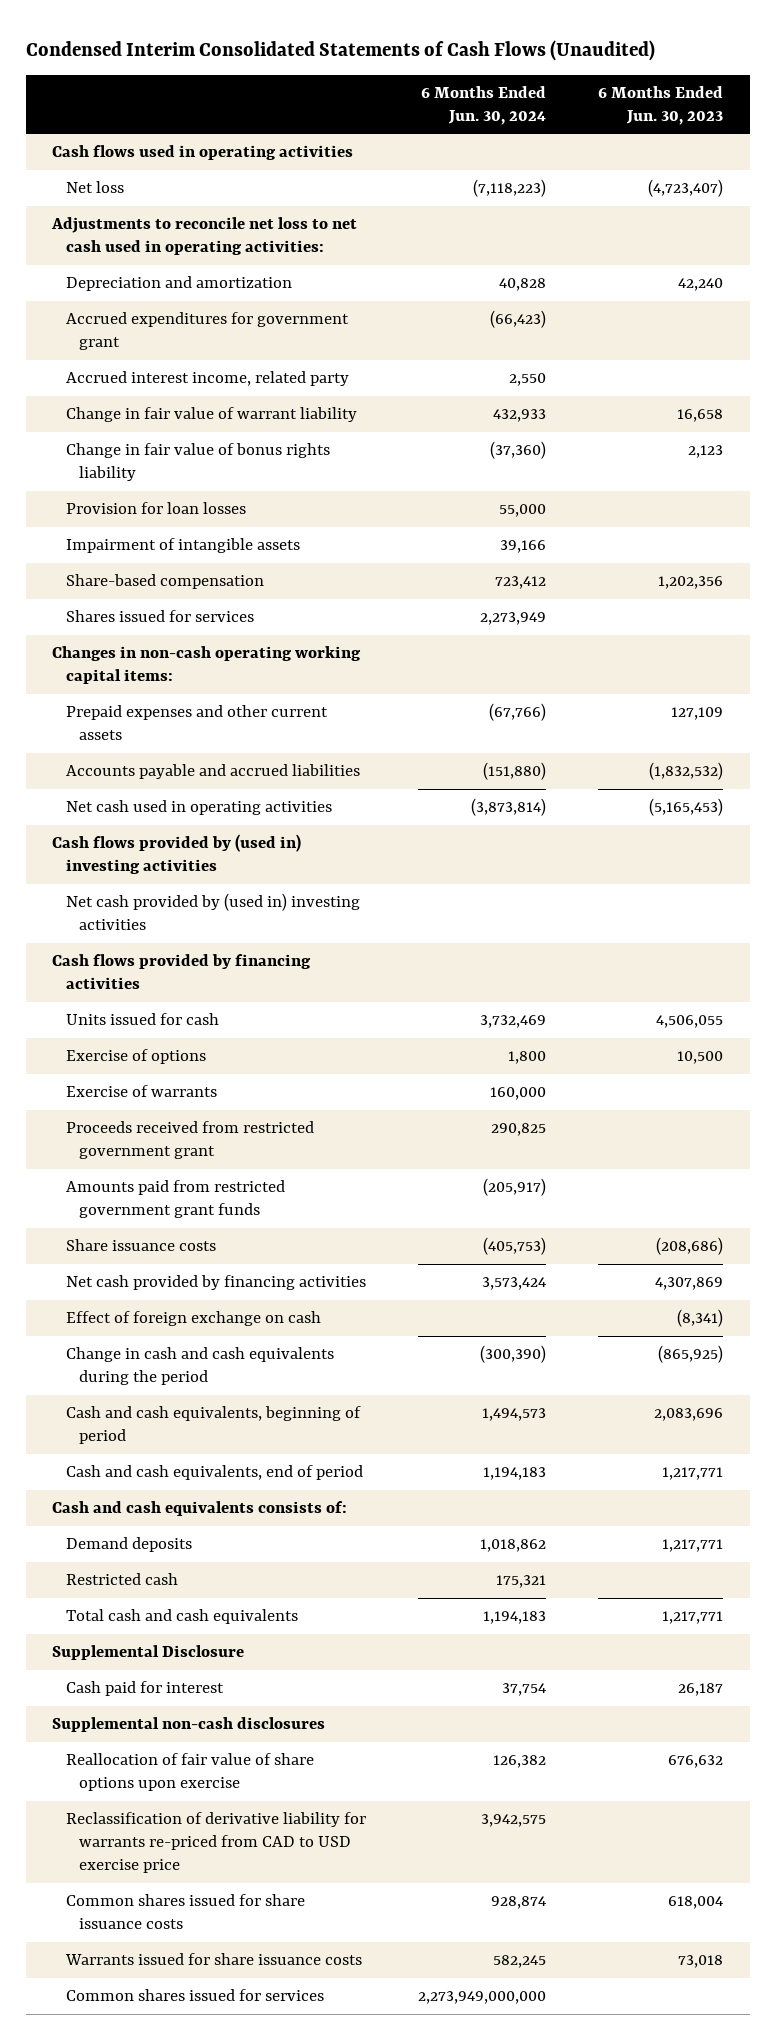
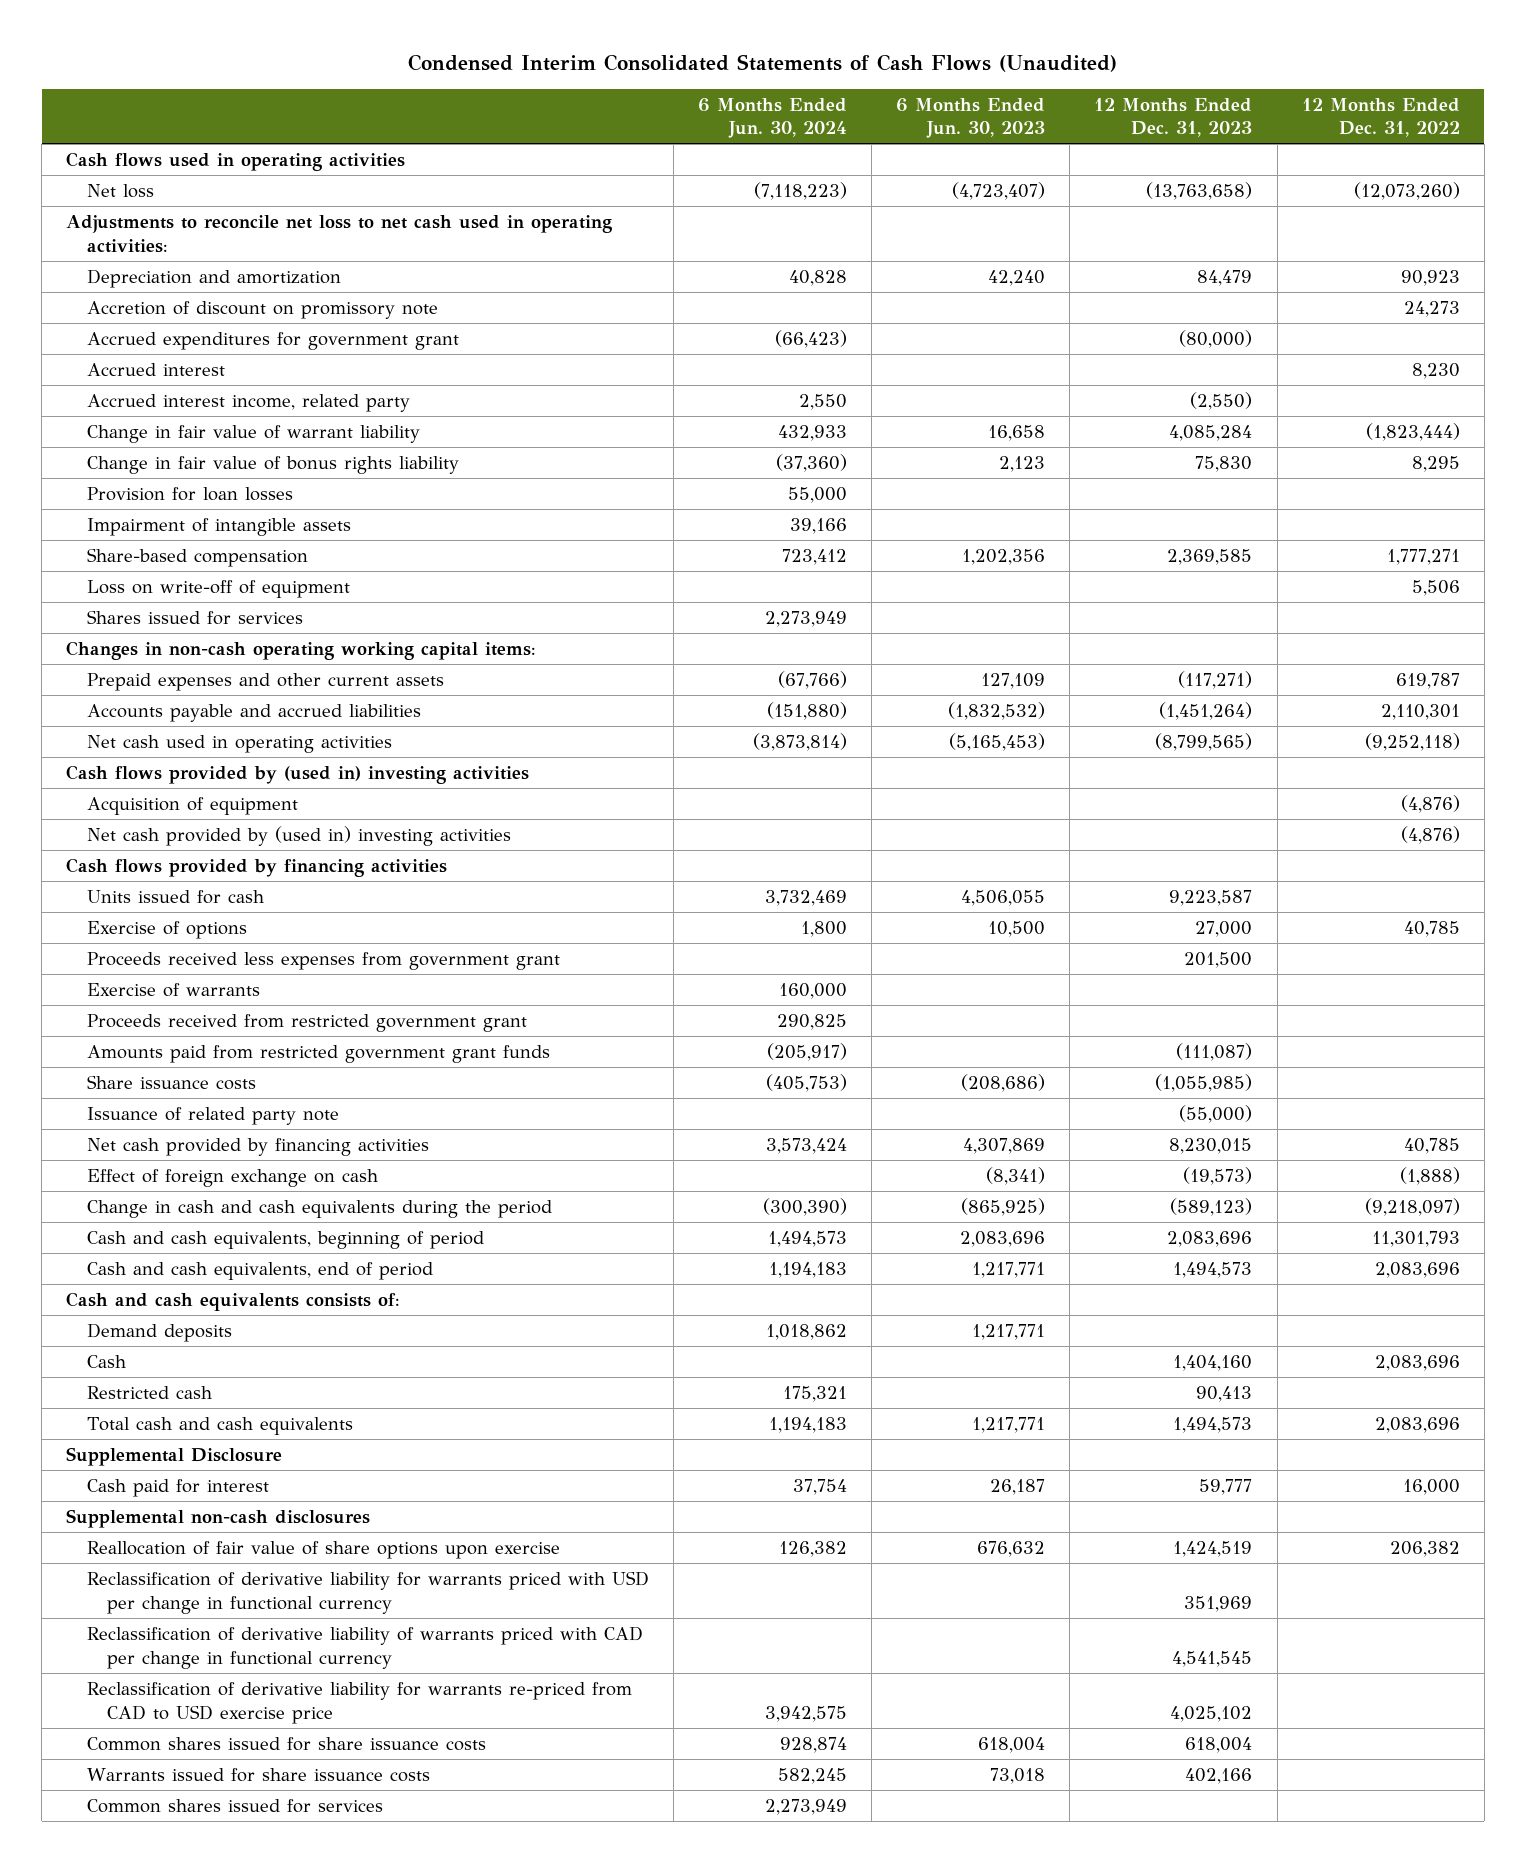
none -> [1094,97,1253,138] 12 Months Ended Dec. 31, 2023
none -> [1301,97,1460,138] 12 Months Ended Dec. 31, 2022
none -> [86,300,438,319] Accretion of discount on promissory note
none -> [86,362,225,376] Accrued interest
none -> [86,579,350,598] Loss on write-off of equipment
none -> [86,796,298,815] Acquisition of equipment
none -> [86,951,560,970] Proceeds received less expenses from government grant
none -> [86,1106,339,1125] Issuance of related party note
none -> [86,1354,126,1368] Cash
none -> [86,1570,649,1614] Reclassification of derivative liability for warrants priced with USD per change in functional currency
none -> [86,1625,643,1669] Reclassification of derivative liability of warrants priced with CAD per change in functional currency
[418,1991,547,2005] 2,273,949,000,000 -> [764,1798,847,1815] 2,273,949

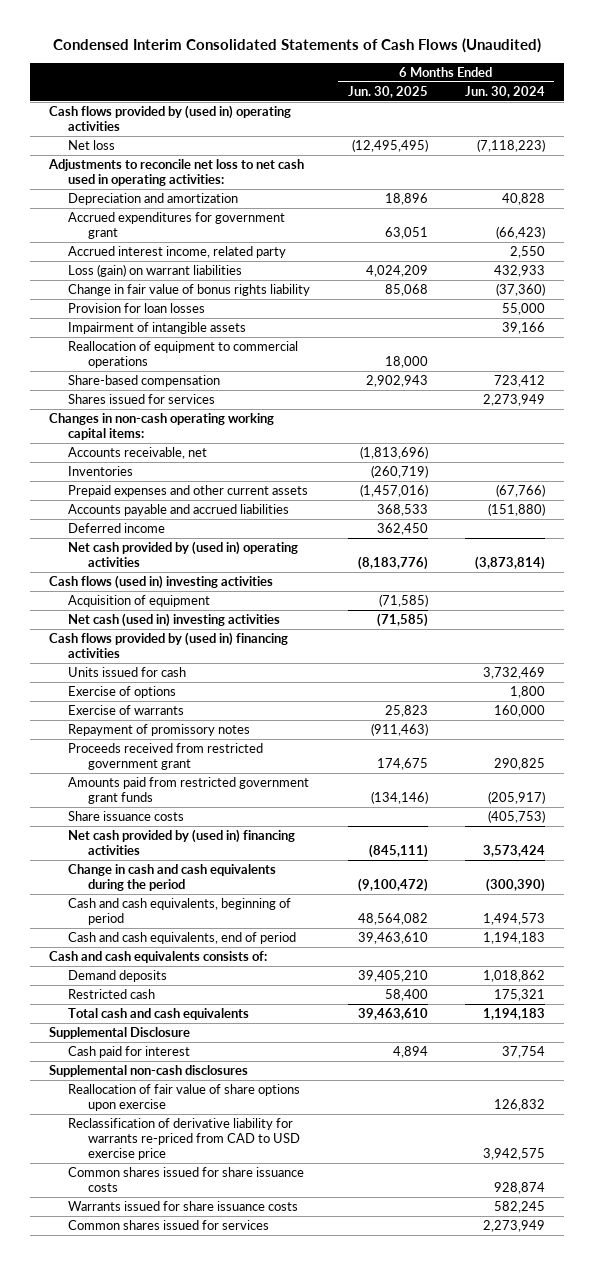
[896,97,1046,139] 6 Months Ended Jun. 30, 2023 -> none
[1094,97,1253,138] 12 Months Ended Dec. 31, 2023 -> none
[1301,97,1460,138] 12 Months Ended Dec. 31, 2022 -> none
none -> [347,85,428,98] Jun. 30, 2025
[66,151,406,171] Cash flows used in operating activities -> [48,105,291,132] Cash flows provided by (used in) operating activities
[86,300,438,319] Accretion of discount on promissory note -> none
[86,362,225,376] Accrued interest -> none
[86,424,420,443] Change in fair value of warrant liability -> [68,264,243,278] Loss (gain) on warrant liabilities
none -> [68,341,299,369] Reallocation of equipment to commercial operations
[86,579,350,598] Loss on write-off of equipment -> none
none -> [68,447,208,460] Accounts receivable, net
none -> [68,466,134,477] Inventories
none -> [68,523,166,534] Deferred income
[86,734,392,753] Net cash used in operating activities -> [68,541,299,568] Net cash provided by (used in) operating activities
[66,764,530,784] Cash flows provided by (used in) investing activities -> [48,575,273,590] Cash flows (used in) investing activities
[86,825,511,846] Net cash provided by (used in) investing activities -> [68,613,281,628] Net cash (used in) investing activities
[66,857,448,877] Cash flows provided by financing activities -> [48,632,288,659] Cash flows provided by (used in) financing activities
[86,951,560,970] Proceeds received less expenses from government grant -> none
none -> [68,724,251,737] Repayment of promissory notes
[86,1106,339,1125] Issuance of related party note -> none
[86,1168,378,1187] Effect of foreign exchange on cash -> none
[86,1137,429,1156] Net cash provided by financing activities -> [68,829,296,856] Net cash provided by (used in) financing activities
[86,1354,126,1368] Cash -> none
[86,1570,649,1614] Reclassification of derivative liability for warrants priced with USD per change in functional currency -> none
[86,1625,643,1669] Reclassification of derivative liability of warrants priced with CAD per change in functional currency -> none
[778,1540,847,1557] 126,382 -> [494,1099,546,1112] 126,832

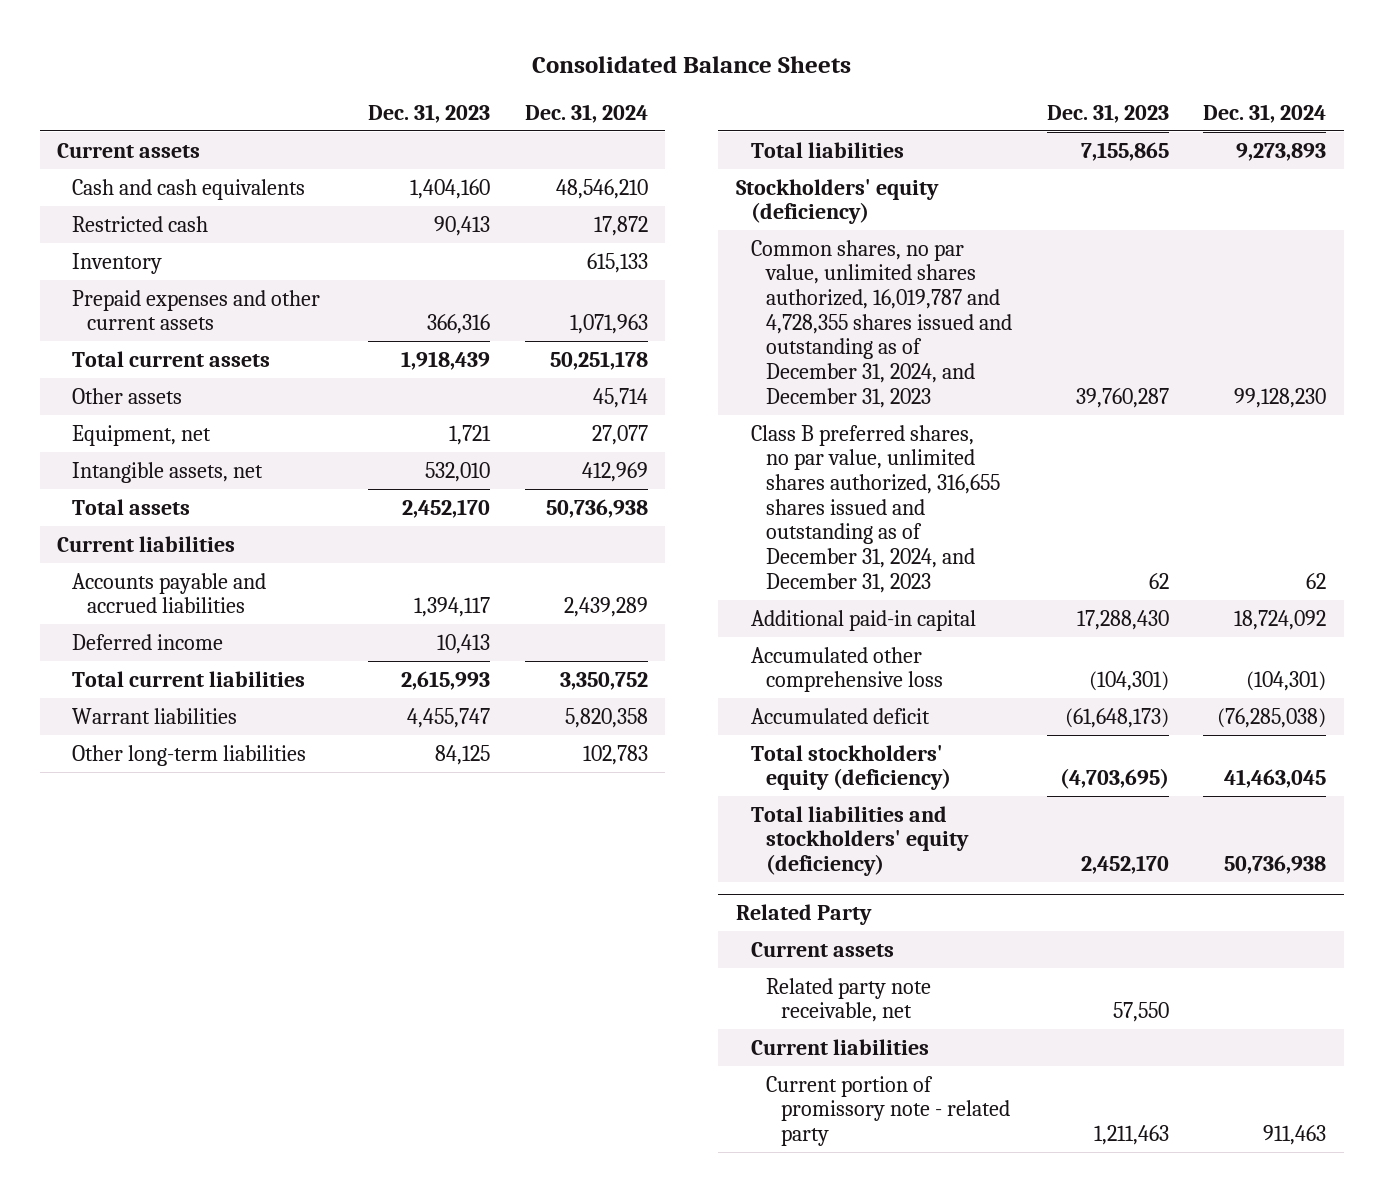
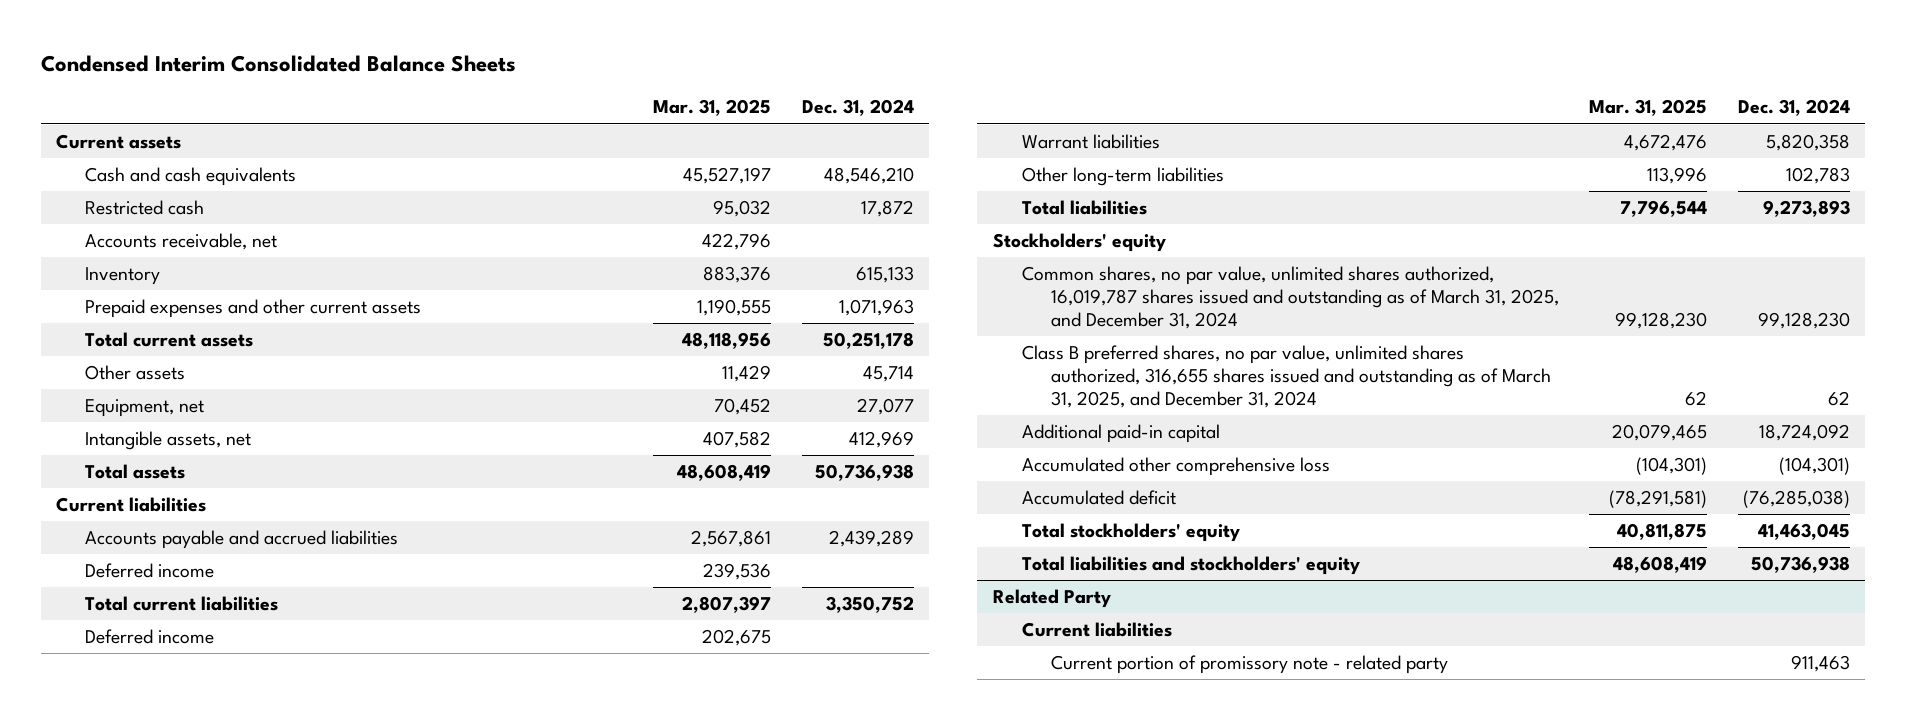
[531,55,851,73] Consolidated Balance Sheets -> [41,55,517,73] Condensed Interim Consolidated Balance Sheets
[367,103,490,123] Dec. 31, 2023 -> none
none -> [653,99,772,117] Mar. 31, 2025
none -> [85,232,278,250] Accounts receivable, net
none -> [85,628,215,644] Deferred income
[735,178,939,225] Stockholders' equity (deficiency) -> [992,232,1166,252] Stockholders' equity
[750,239,1012,408] Common shares, no par value, unlimited shares authorized, 16,019,787 and 4,728,355 shares issued and outstanding as of December 31, 2024, and December 31, 2023 -> [1021,265,1559,330] Common shares, no par value, unlimited shares authorized, 16,019,787 shares issued and outstanding as of March 31, 2025, and December 31, 2024
[750,424,1000,593] Class B preferred shares, no par value, unlimited shares authorized, 316,655 shares issued and outstanding as of December 31, 2024, and December 31, 2023 -> [1021,344,1551,409] Class B preferred shares, no par value, unlimited shares authorized, 316,655 shares issued and outstanding as of March 31, 2025, and December 31, 2024
[750,744,951,791] Total stockholders' equity (deficiency) -> [1021,522,1240,542] Total stockholders' equity
[750,805,969,876] Total liabilities and stockholders' equity (deficiency) -> [1021,555,1360,575] Total liabilities and stockholders' equity
[750,941,894,957] Current assets -> none
[765,977,931,1023] Related party note receivable, net -> none

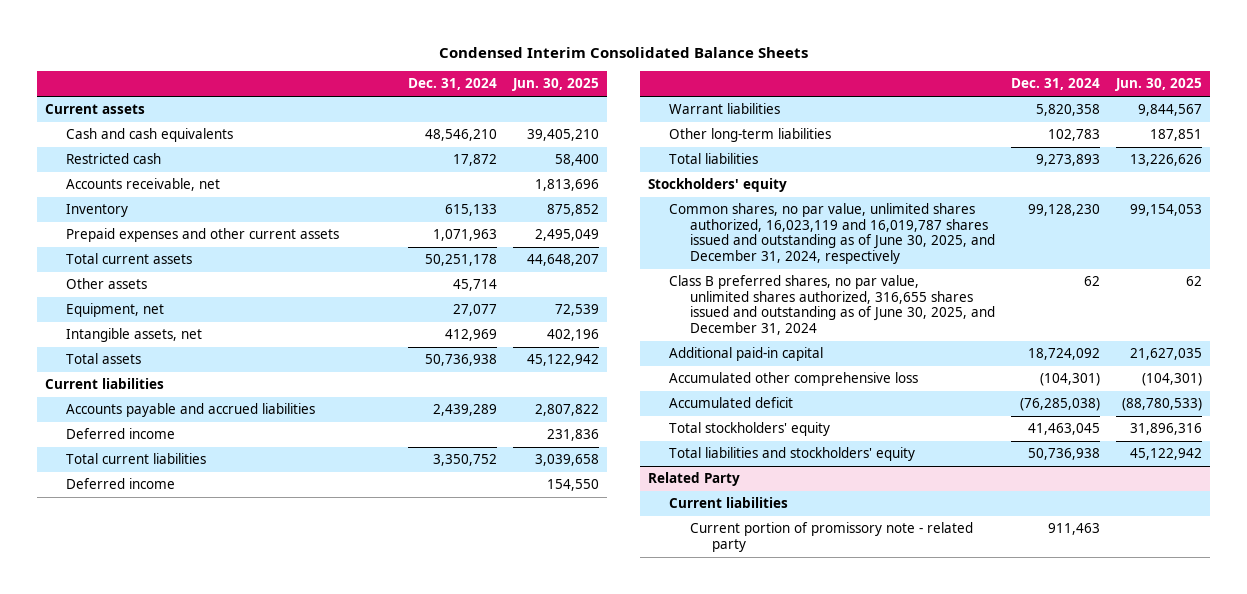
[653,99,772,117] Mar. 31, 2025 -> none
none -> [512,78,600,92] Jun. 30, 2025
[1021,265,1559,330] Common shares, no par value, unlimited shares authorized, 16,019,787 shares issued and outstanding as of March 31, 2025, and December 31, 2024 -> [669,203,996,264] Common shares, no par value, unlimited shares authorized, 16,023,119 and 16,019,787 shares issued and outstanding as of June 30, 2025, and December 31, 2024, respectively
[1021,344,1551,409] Class B preferred shares, no par value, unlimited shares authorized, 316,655 shares issued and outstanding as of March 31, 2025, and December 31, 2024 -> [669,275,996,335] Class B preferred shares, no par value, unlimited shares authorized, 316,655 shares issued and outstanding as of June 30, 2025, and December 31, 2024

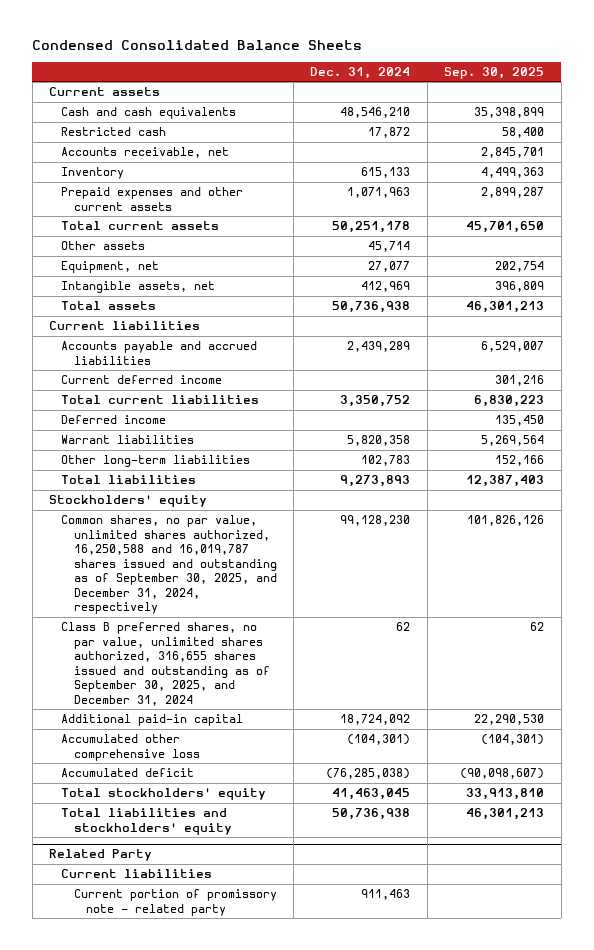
[438,46,808,58] Condensed Interim Consolidated Balance Sheets -> [32,40,363,51] Condensed Consolidated Balance Sheets
[512,78,600,92] Jun. 30, 2025 -> none
none -> [444,66,545,79] Sep. 30, 2025
[66,428,176,440] Deferred income -> [61,375,223,385] Current deferred income
[669,203,996,264] Common shares, no par value, unlimited shares authorized, 16,023,119 and 16,019,787 shares issued and outstanding as of June 30, 2025, and December 31, 2024, respectively -> [61,515,277,615] Common shares, no par value, unlimited shares authorized, 16,250,588 and 16,019,787 shares issued and outstanding as of September 30, 2025, and December 31, 2024, respectively
[669,275,996,335] Class B preferred shares, no par value, unlimited shares authorized, 316,655 shares issued and outstanding as of June 30, 2025, and December 31, 2024 -> [61,622,270,706] Class B preferred shares, no par value, unlimited shares authorized, 316,655 shares issued and outstanding as of September 30, 2025, and December 31, 2024

